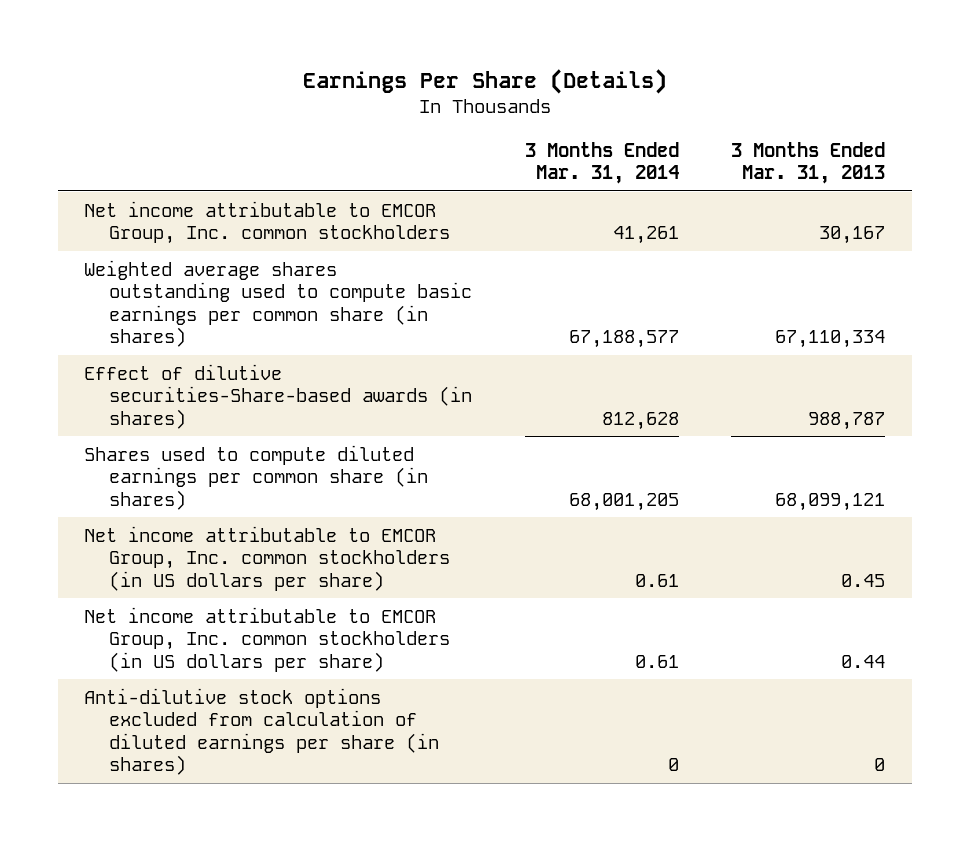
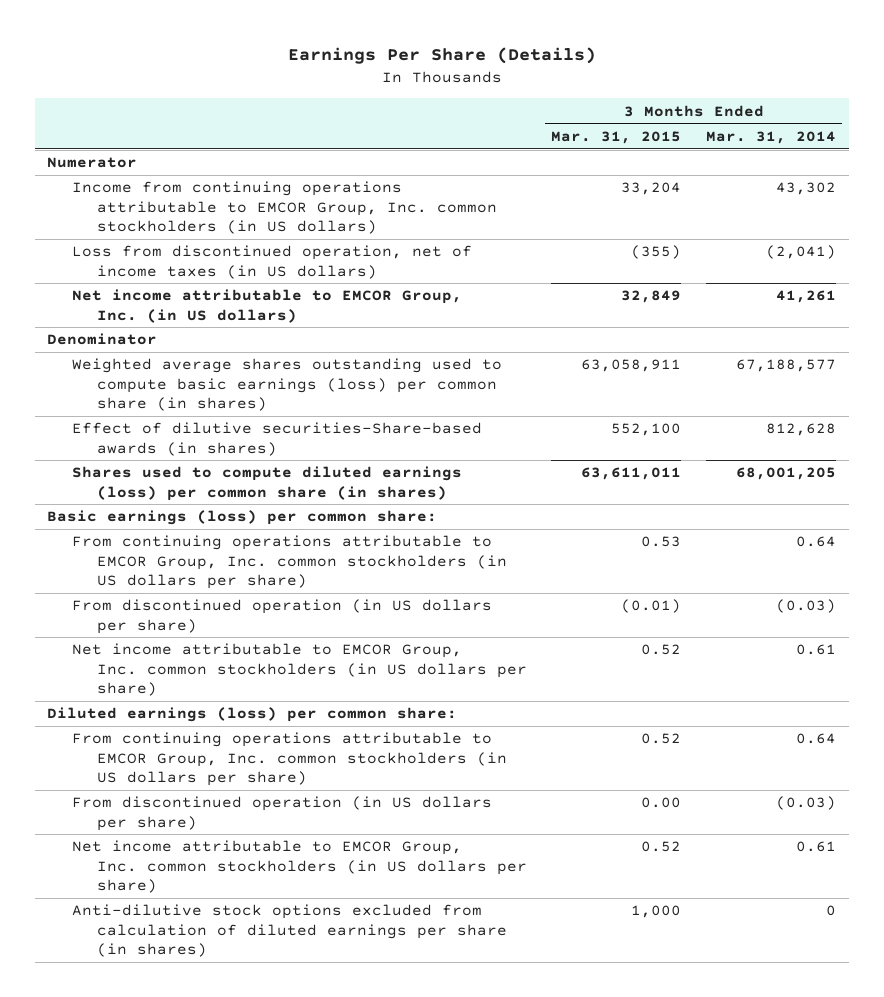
[731,141,886,185] 3 Months Ended Mar. 31, 2013 -> none
none -> [551,130,682,144] Mar. 31, 2015
none -> [47,157,138,169] Numerator
none -> [72,181,497,234] Income from continuing operations attributable to EMCOR Group, Inc. common stockholders (in US dollars)
none -> [72,245,473,279] Loss from discontinued operation, net of income taxes (in US dollars)
[84,200,451,245] Net income attributable to EMCOR Group, Inc. common stockholders -> [72,289,463,323] Net income attributable to EMCOR Group, Inc. (in US dollars)
none -> [47,333,158,346] Denominator
[84,259,473,348] Weighted average shares outstanding used to compute basic earnings per common share (in shares) -> [72,358,503,411] Weighted average shares outstanding used to compute basic earnings (loss) per common share (in shares)
[84,444,429,510] Shares used to compute diluted earnings per common share (in shares) -> [72,466,463,501] Shares used to compute diluted earnings (loss) per common share (in shares)
none -> [47,510,438,526] Basic earnings (loss) per common share:
none -> [72,535,507,589] From continuing operations attributable to EMCOR Group, Inc. common stockholders (in US dollars per share)
none -> [72,599,493,634] From discontinued operation (in US dollars per share)
none -> [47,707,458,723] Diluted earnings (loss) per common share:
none -> [72,732,507,786] From continuing operations attributable to EMCOR Group, Inc. common stockholders (in US dollars per share)
none -> [72,796,493,831] From discontinued operation (in US dollars per share)

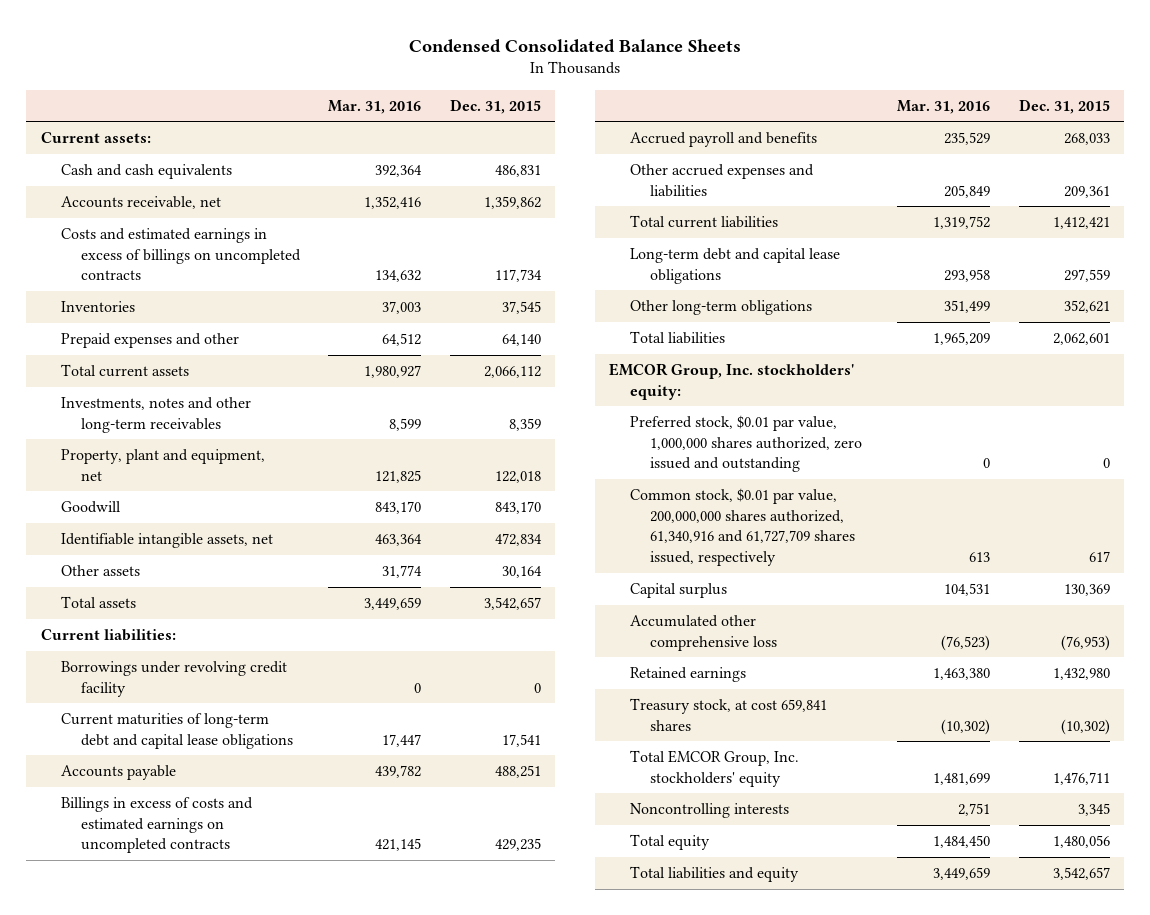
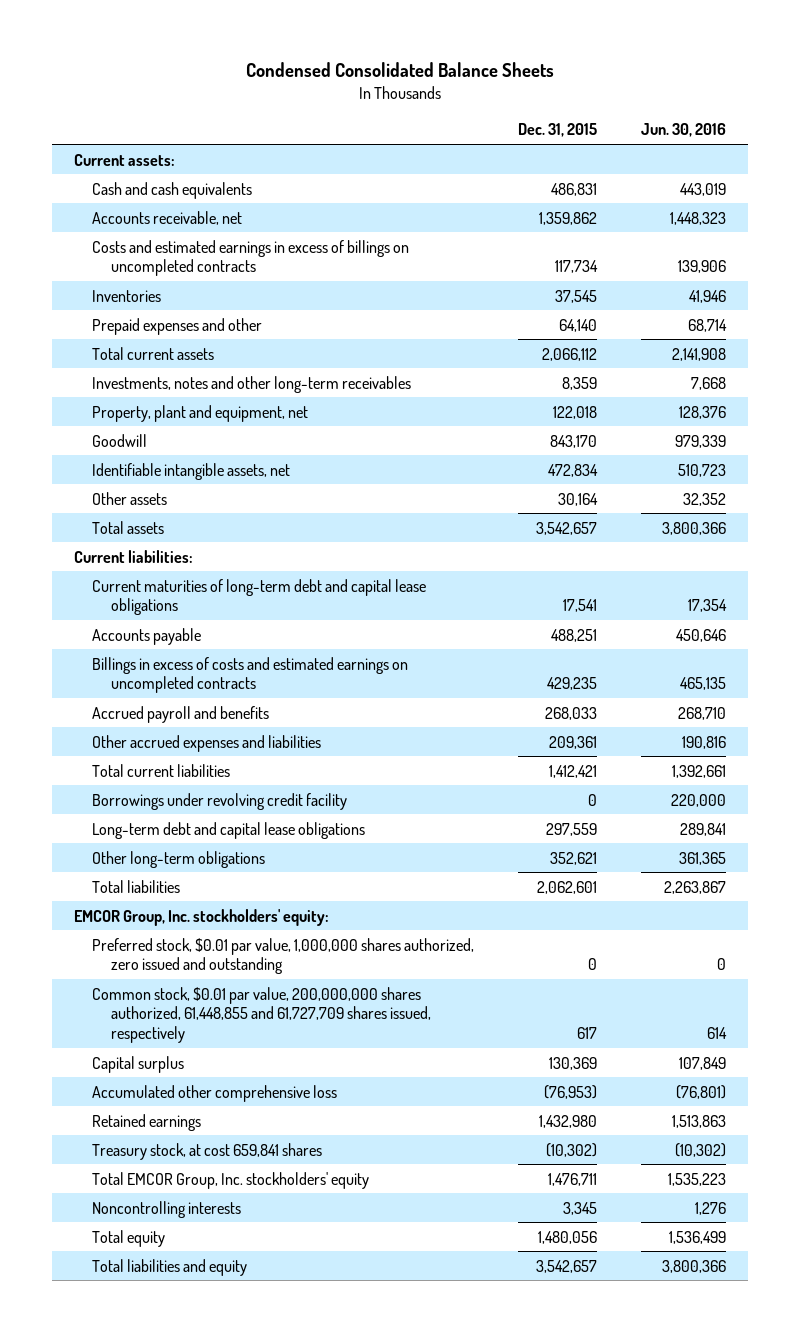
[328,99,422,114] Mar. 31, 2016 -> none
none -> [640,123,726,138] Jun. 30, 2016
[60,661,287,697] Borrowings under revolving credit facility -> [92,792,348,810] Borrowings under revolving credit facility
[629,488,855,567] Common stock, $0.01 par value, 200,000,000 shares authorized, 61,340,916 and 61,727,709 shares issued, respectively -> [92,986,431,1044] Common stock, $0.01 par value, 200,000,000 shares authorized, 61,448,855 and 61,727,709 shares issued, respectively

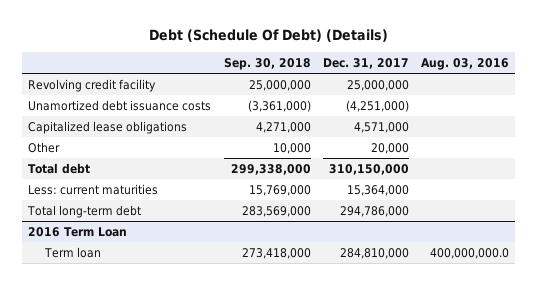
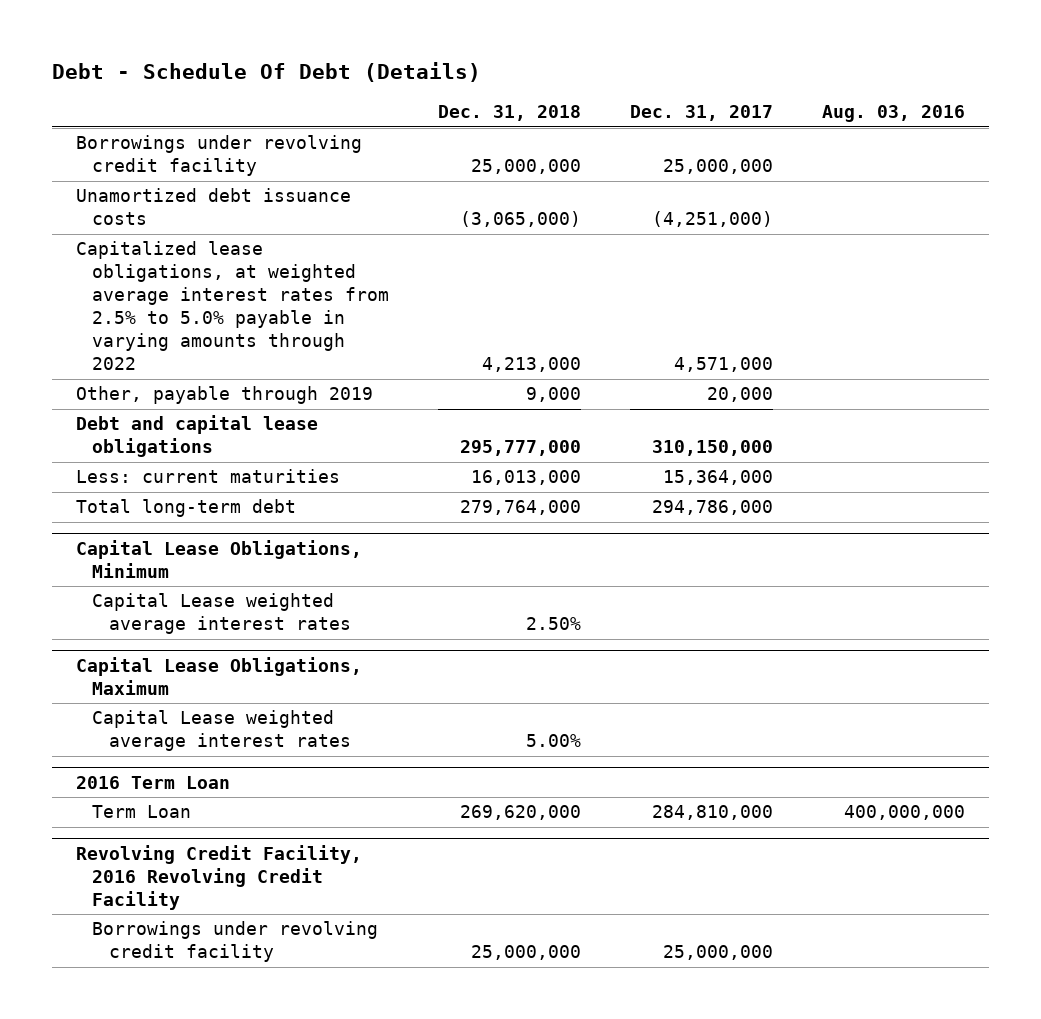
[148,29,388,43] Debt (Schedule Of Debt) (Details) -> [51,62,481,83] Debt - Schedule Of Debt (Details)
[223,57,311,70] Sep. 30, 2018 -> none
none -> [438,105,582,122] Dec. 31, 2018
[28,78,157,92] Revolving credit facility -> [76,135,363,177] Borrowings under revolving credit facility
[28,120,188,134] Capitalized lease obligations -> [76,241,390,371] Capitalized lease obligations, at weighted average interest rates from 2.5% to 5.0% payable in varying amounts through 2022
[28,141,61,153] Other -> [76,386,374,405] Other, payable through 2019
[28,162,91,174] Total debt -> [76,415,319,458] Debt and capital lease obligations
none -> [76,539,363,578] Capital Lease Obligations, Minimum
none -> [92,593,351,635] Capital Lease weighted average interest rates
none -> [76,656,363,695] Capital Lease Obligations, Maximum
none -> [92,710,351,752] Capital Lease weighted average interest rates
[44,246,102,258] Term loan -> [92,805,192,819] Term Loan
[430,247,510,259] 400,000,000.0 -> [843,805,965,821] 400,000,000
none -> [76,844,363,910] Revolving Credit Facility, 2016 Revolving Credit Facility
none -> [92,921,379,963] Borrowings under revolving credit facility

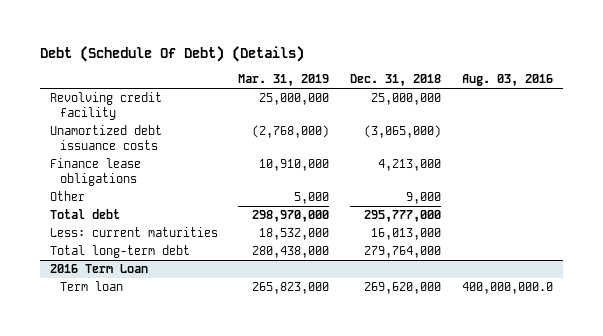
[51,62,481,83] Debt - Schedule Of Debt (Details) -> [39,46,304,63] Debt (Schedule Of Debt) (Details)
[630,105,774,122] Dec. 31, 2017 -> none
none -> [238,74,330,87] Mar. 31, 2019
[76,135,363,177] Borrowings under revolving credit facility -> [49,92,162,120] Revolving credit facility
[76,241,390,371] Capitalized lease obligations, at weighted average interest rates from 2.5% to 5.0% payable in varying amounts through 2022 -> [49,158,141,186] Finance lease obligations
[76,386,374,405] Other, payable through 2019 -> [49,191,85,202] Other
[76,415,319,458] Debt and capital lease obligations -> [49,209,120,220] Total debt
[76,539,363,578] Capital Lease Obligations, Minimum -> none
[92,593,351,635] Capital Lease weighted average interest rates -> none
[76,656,363,695] Capital Lease Obligations, Maximum -> none
[92,710,351,752] Capital Lease weighted average interest rates -> none
[76,844,363,910] Revolving Credit Facility, 2016 Revolving Credit Facility -> none
[92,921,379,963] Borrowings under revolving credit facility -> none
[92,805,192,819] Term Loan -> [60,281,124,292] Term loan
[843,805,965,821] 400,000,000 -> [461,282,553,295] 400,000,000.0

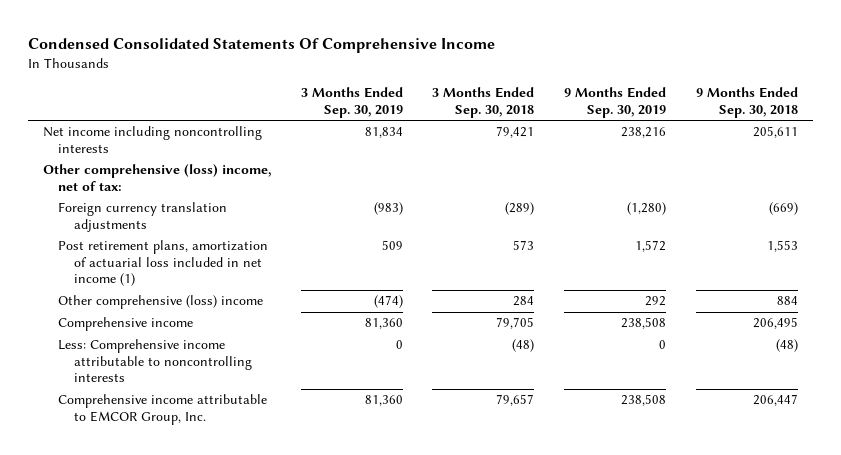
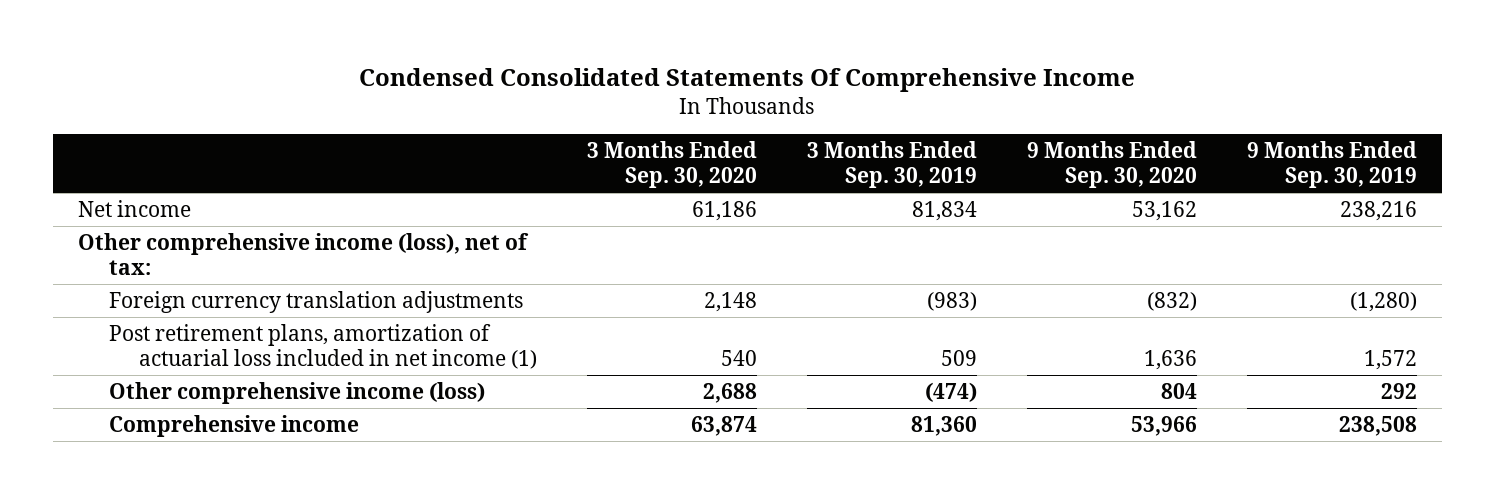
[432,87,535,118] 3 Months Ended Sep. 30, 2018 -> none
[696,87,799,118] 9 Months Ended Sep. 30, 2018 -> none
none -> [586,141,757,189] 3 Months Ended Sep. 30, 2020
none -> [1026,141,1197,189] 9 Months Ended Sep. 30, 2020
[42,126,262,153] Net income including noncontrolling interests -> [78,199,192,217] Net income
[42,164,271,191] Other comprehensive (loss) income, net of tax: -> [78,232,530,275] Other comprehensive income (loss), net of tax:
[58,295,264,310] Other comprehensive (loss) income -> [108,381,485,404] Other comprehensive income (loss)
[58,339,253,383] Less: Comprehensive income attributable to noncontrolling interests -> none
[58,394,268,425] Comprehensive income attributable to EMCOR Group, Inc. -> none

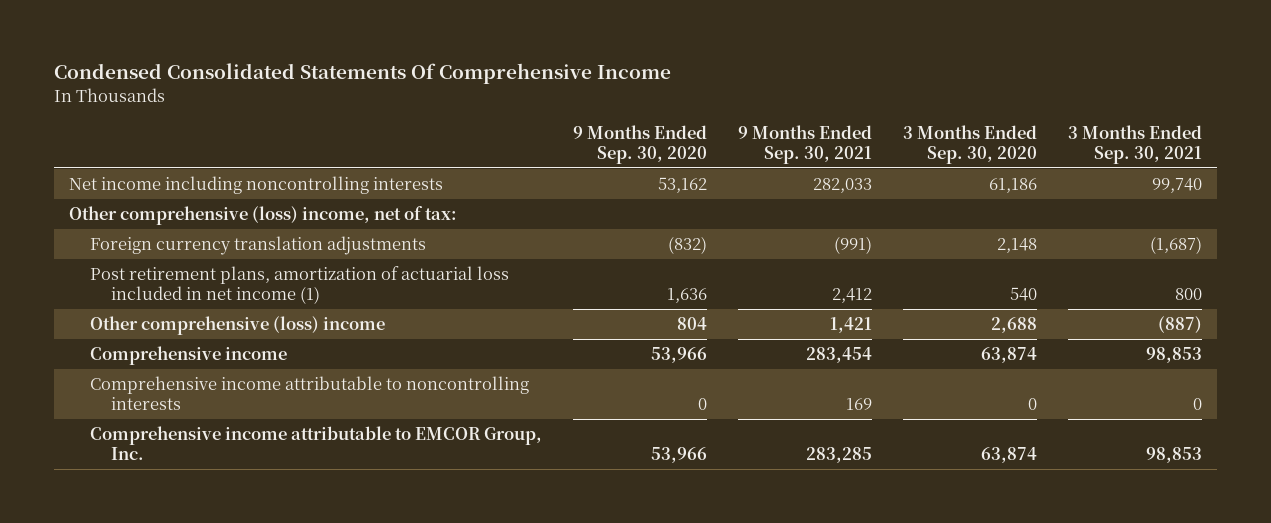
[806,141,977,189] 3 Months Ended Sep. 30, 2019 -> none
[1246,141,1417,189] 9 Months Ended Sep. 30, 2019 -> none
none -> [738,124,873,165] 9 Months Ended Sep. 30, 2021
none -> [1067,124,1202,165] 3 Months Ended Sep. 30, 2021
[78,199,192,217] Net income -> [69,175,444,194] Net income including noncontrolling interests
[78,232,530,275] Other comprehensive income (loss), net of tax: -> [69,205,458,225] Other comprehensive (loss) income, net of tax:
[108,381,485,404] Other comprehensive income (loss) -> [90,315,386,335] Other comprehensive (loss) income
none -> [90,375,530,411] Comprehensive income attributable to noncontrolling interests
none -> [90,425,543,461] Comprehensive income attributable to EMCOR Group, Inc.

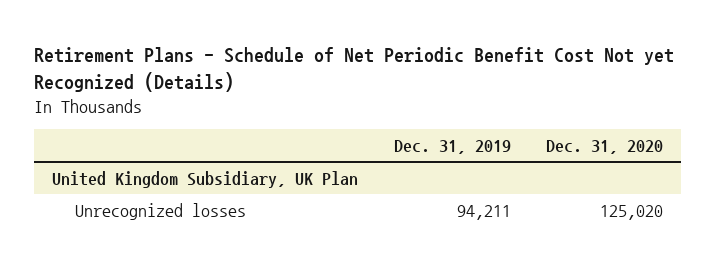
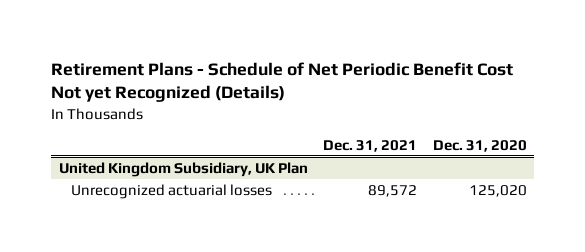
[393,139,511,154] Dec. 31, 2019 -> none
none -> [323,139,418,152] Dec. 31, 2021
[74,202,246,220] Unrecognized losses -> [71,183,273,199] Unrecognized actuarial losses

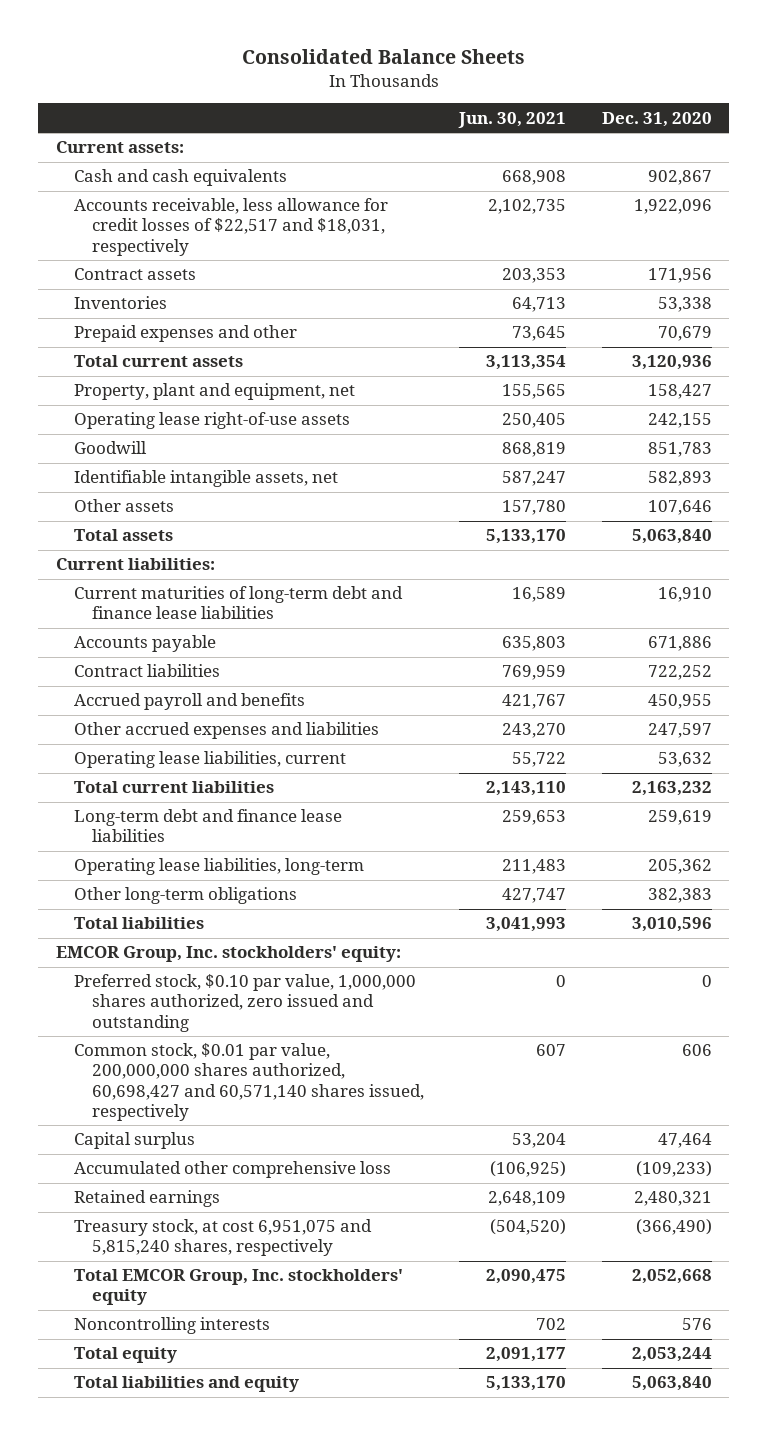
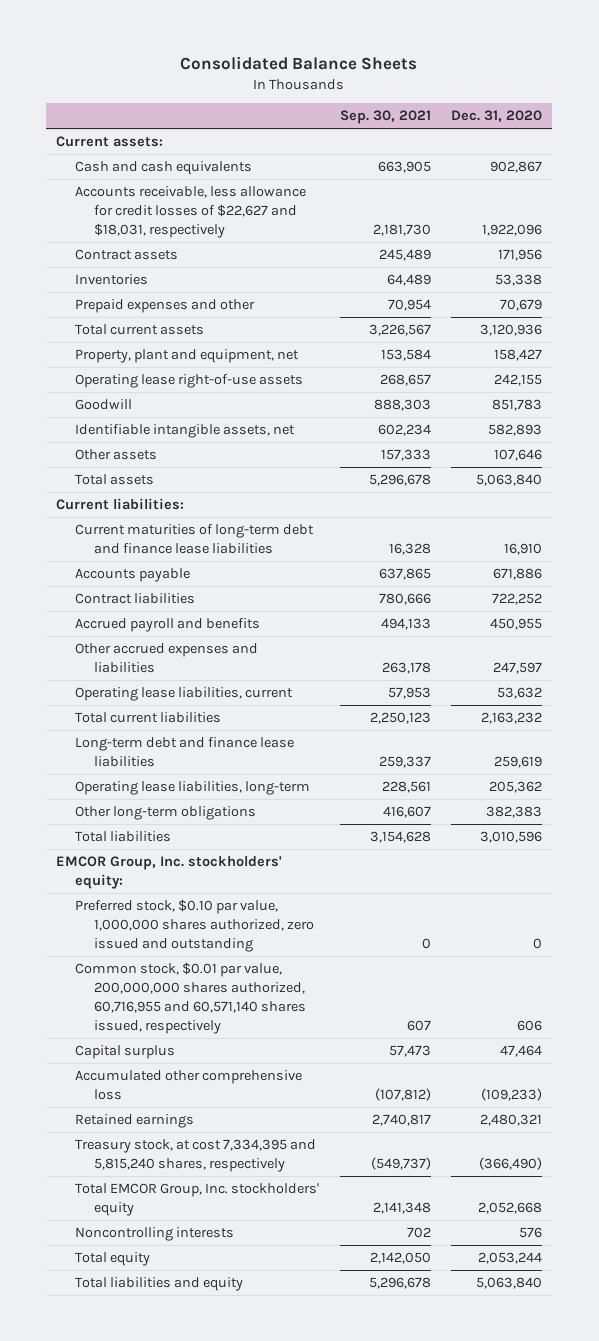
[458,111,567,128] Jun. 30, 2021 -> none
none -> [339,110,431,125] Sep. 30, 2021
[73,198,388,256] Accounts receivable, less allowance for credit losses of $22,517 and $18,031, respectively -> [75,186,307,238] Accounts receivable, less allowance for credit losses of $22,627 and $18,031, respectively
[73,1043,424,1121] Common stock, $0.01 par value, 200,000,000 shares authorized, 60,698,427 and 60,571,140 shares issued, respectively -> [75,962,307,1034] Common stock, $0.01 par value, 200,000,000 shares authorized, 60,716,955 and 60,571,140 shares issued, respectively
[73,1219,372,1257] Treasury stock, at cost 6,951,075 and 5,815,240 shares, respectively -> [75,1139,317,1173] Treasury stock, at cost 7,334,395 and 5,815,240 shares, respectively

